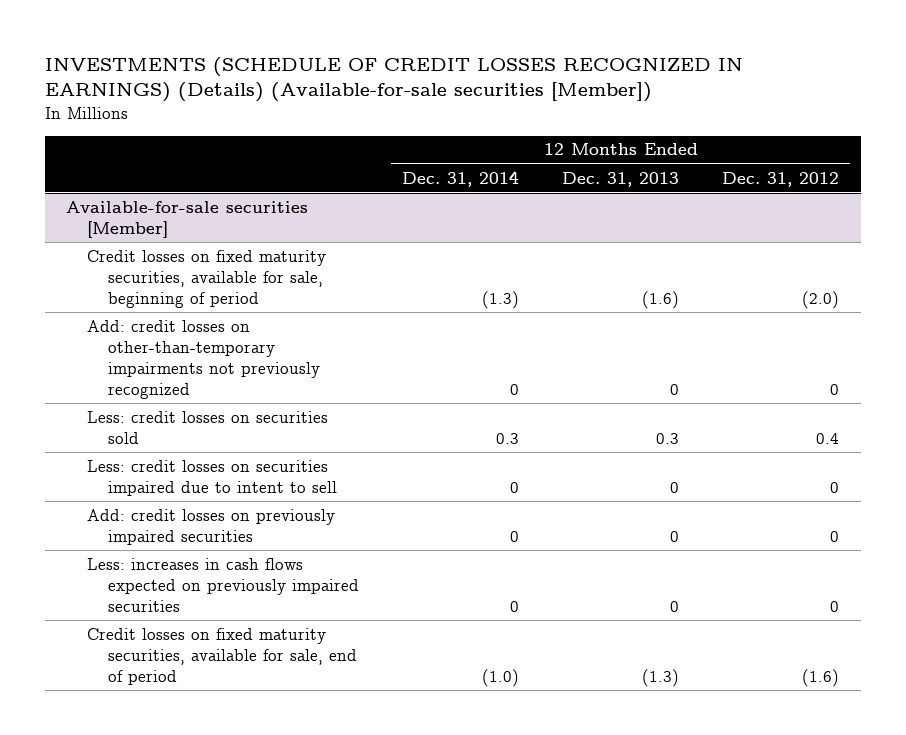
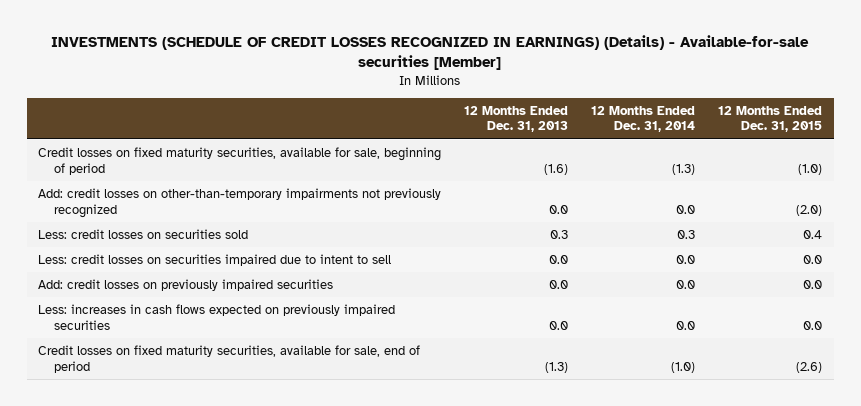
[44,56,743,103] INVESTMENTS (SCHEDULE OF CREDIT LOSSES RECOGNIZED IN EARNINGS) (Details) (Available-for-sale securities [Member]) -> [51,35,810,71] INVESTMENTS (SCHEDULE OF CREDIT LOSSES RECOGNIZED IN EARNINGS) (Details) - Available-for-sale securities [Member]
[722,171,840,187] Dec. 31, 2012 -> none
none -> [718,105,823,133] 12 Months Ended Dec. 31, 2015
[66,200,309,238] Available-for-sale securities [Member] -> none
[509,383,519,395] 0 -> [676,204,696,214] 0.0
[670,383,680,395] 0 -> [549,204,569,214] 0.0
[509,481,519,493] 0 -> [676,255,696,265] 0.0
[670,481,680,493] 0 -> [549,255,569,265] 0.0
[509,530,519,542] 0 -> [676,280,696,290] 0.0
[670,530,680,542] 0 -> [549,280,569,290] 0.0
[509,600,519,612] 0 -> [676,320,696,330] 0.0
[670,600,680,612] 0 -> [549,320,569,330] 0.0

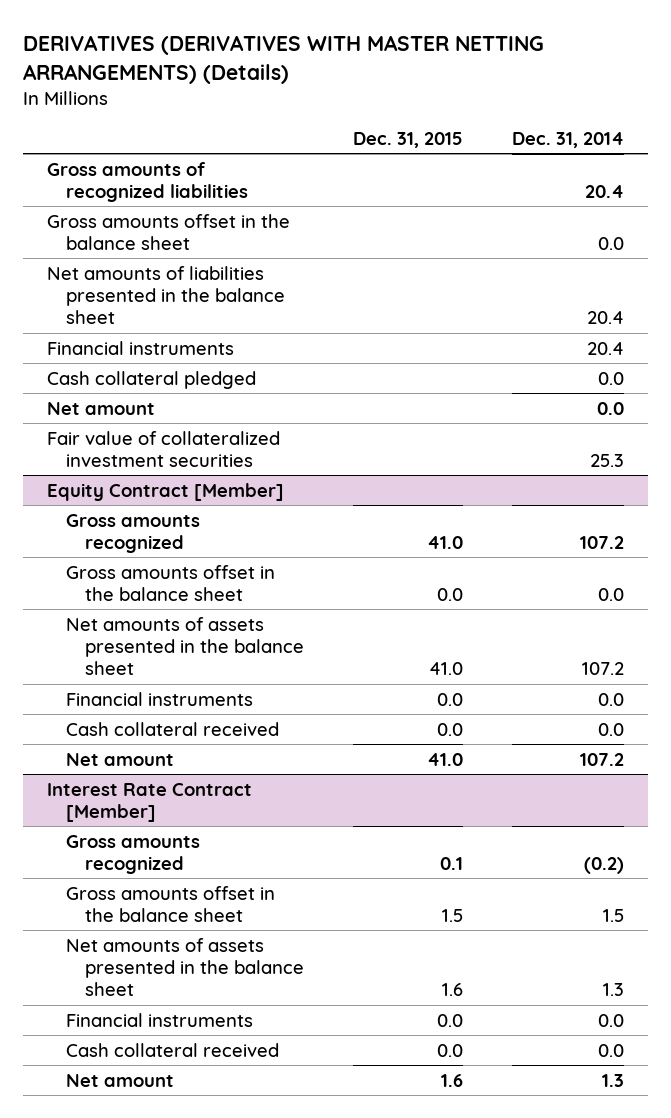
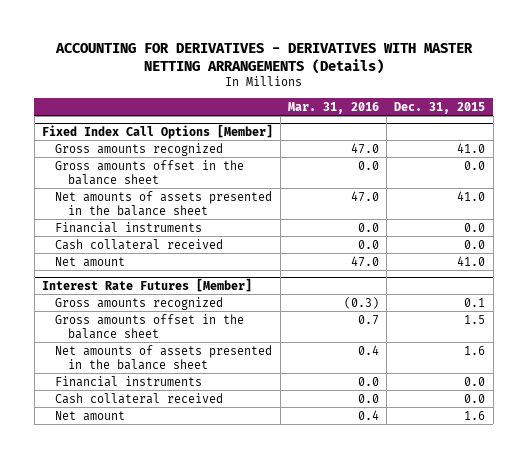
[22,35,544,84] DERIVATIVES (DERIVATIVES WITH MASTER NETTING ARRANGEMENTS) (Details) -> [54,42,473,74] ACCOUNTING FOR DERIVATIVES - DERIVATIVES WITH MASTER NETTING ARRANGEMENTS (Details)
[511,131,624,148] Dec. 31, 2014 -> none
none -> [288,101,380,114] Mar. 31, 2016
[47,161,248,202] Gross amounts of recognized liabilities -> none
[47,213,291,250] Gross amounts offset in the balance sheet -> none
[47,265,285,324] Net amounts of liabilities presented in the balance sheet -> none
[47,340,235,355] Financial instruments -> none
[47,370,257,389] Cash collateral pledged -> none
[47,401,156,415] Net amount -> none
[47,430,281,467] Fair value of collateralized investment securities -> none
[47,482,285,501] Equity Contract [Member] -> [42,123,274,139] Fixed Index Call Options [Member]
[47,782,253,822] Interest Rate Contract [Member] -> [42,277,253,292] Interest Rate Futures [Member]

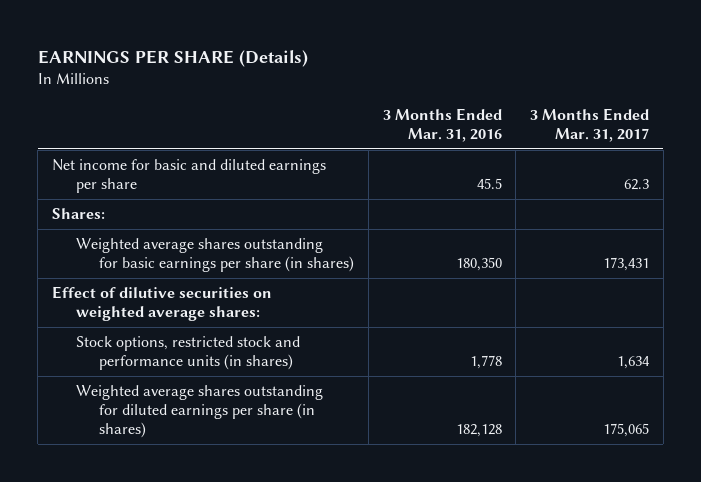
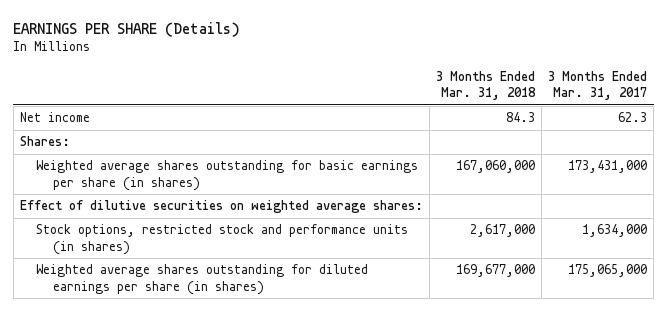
[382,107,502,142] 3 Months Ended Mar. 31, 2016 -> none
none -> [435,70,536,101] 3 Months Ended Mar. 31, 2018
[52,159,327,194] Net income for basic and diluted earnings per share -> [19,112,90,123] Net income
[603,257,650,272] 173,431 -> [568,160,648,174] 173,431,000
[617,356,651,370] 1,634 -> [582,224,648,238] 1,634,000
[603,423,650,438] 175,065 -> [568,264,648,278] 175,065,000

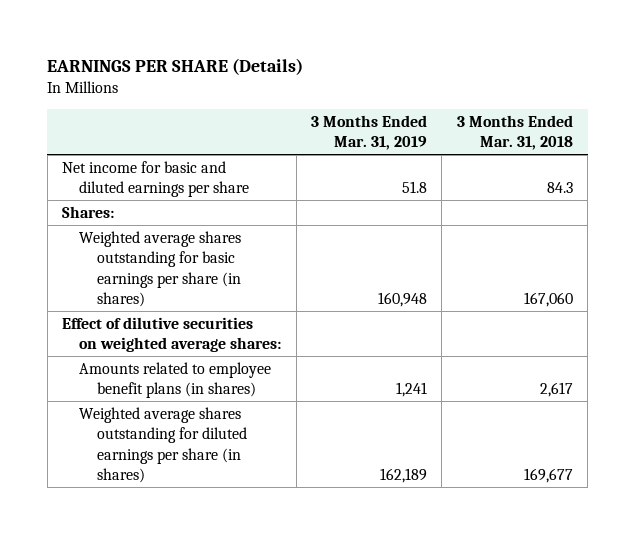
[548,70,648,101] 3 Months Ended Mar. 31, 2017 -> none
none -> [311,114,428,151] 3 Months Ended Mar. 31, 2019
[19,112,90,123] Net income -> [62,160,250,198] Net income for basic and diluted earnings per share
[455,160,535,174] 167,060,000 -> [523,292,573,308] 167,060
[36,224,409,255] Stock options, restricted stock and performance units (in shares) -> none
none -> [79,361,272,399] Amounts related to employee benefit plans (in shares)
[455,264,535,278] 169,677,000 -> [523,468,573,484] 169,677

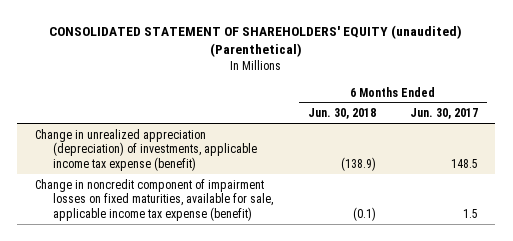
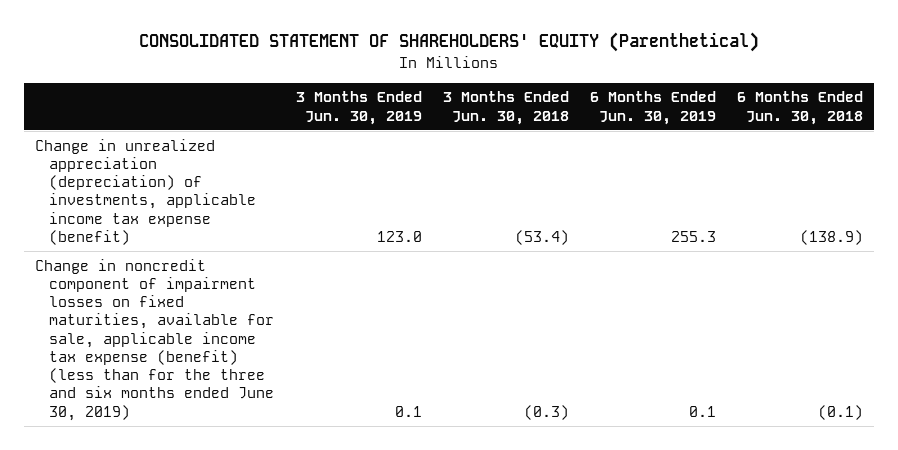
[49,24,463,58] CONSOLIDATED STATEMENT OF SHAREHOLDERS' EQUITY (unaudited) (Parenthetical) -> [138,32,759,53] CONSOLIDATED STATEMENT OF SHAREHOLDERS' EQUITY (Parenthetical)
[410,108,479,120] Jun. 30, 2017 -> none
none -> [295,91,422,125] 3 Months Ended Jun. 30, 2019
none -> [442,91,569,125] 3 Months Ended Jun. 30, 2018
none -> [589,91,716,125] 6 Months Ended Jun. 30, 2019
[34,178,274,222] Change in noncredit component of impairment losses on fixed maturities, available for sale, applicable income tax expense (benefit) -> [34,258,275,421] Change in noncredit component of impairment losses on fixed maturities, available for sale, applicable income tax expense (benefit) (less than for the three and six months ended June 30, 2019)

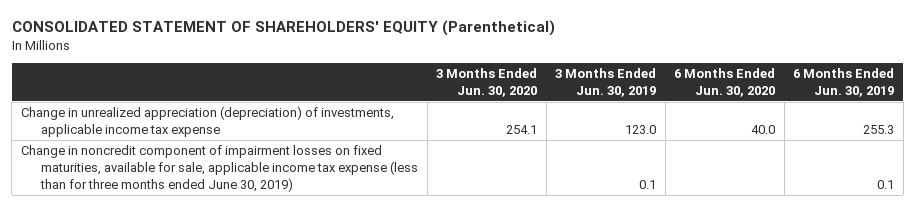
[442,91,569,125] 3 Months Ended Jun. 30, 2018 -> none
[736,91,863,125] 6 Months Ended Jun. 30, 2018 -> none
none -> [436,67,538,97] 3 Months Ended Jun. 30, 2020
none -> [674,67,776,97] 6 Months Ended Jun. 30, 2020
[34,138,257,245] Change in unrealized appreciation (depreciation) of investments, applicable income tax expense (benefit) -> [20,106,394,137] Change in unrealized appreciation (depreciation) of investments, applicable income tax expense
[34,258,275,421] Change in noncredit component of impairment losses on fixed maturities, available for sale, applicable income tax expense (benefit) (less than for the three and six months ended June 30, 2019) -> [20,145,419,192] Change in noncredit component of impairment losses on fixed maturities, available for sale, applicable income tax expense (less than for three months ended June 30, 2019)

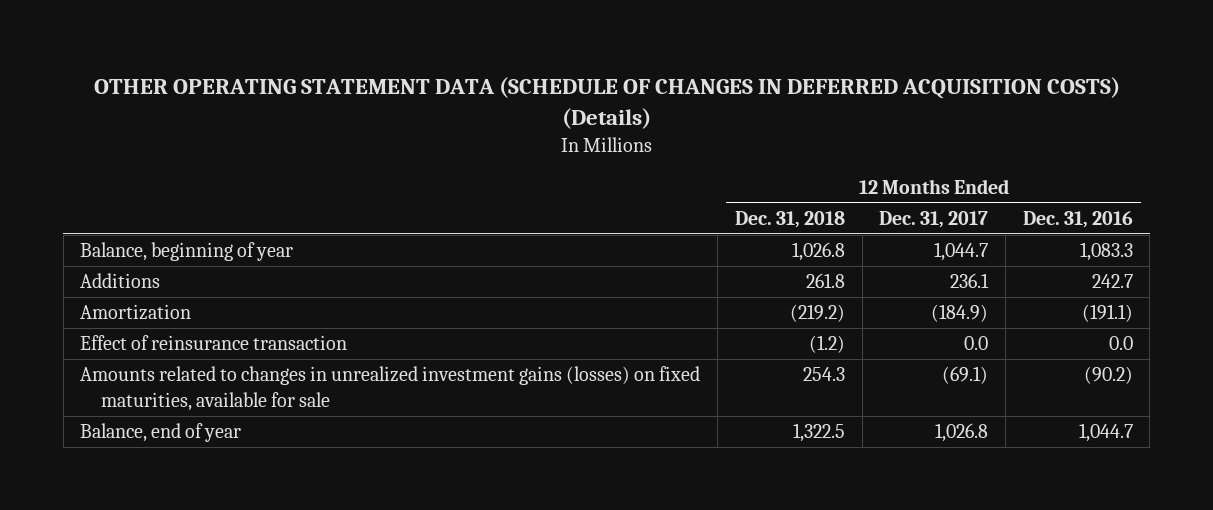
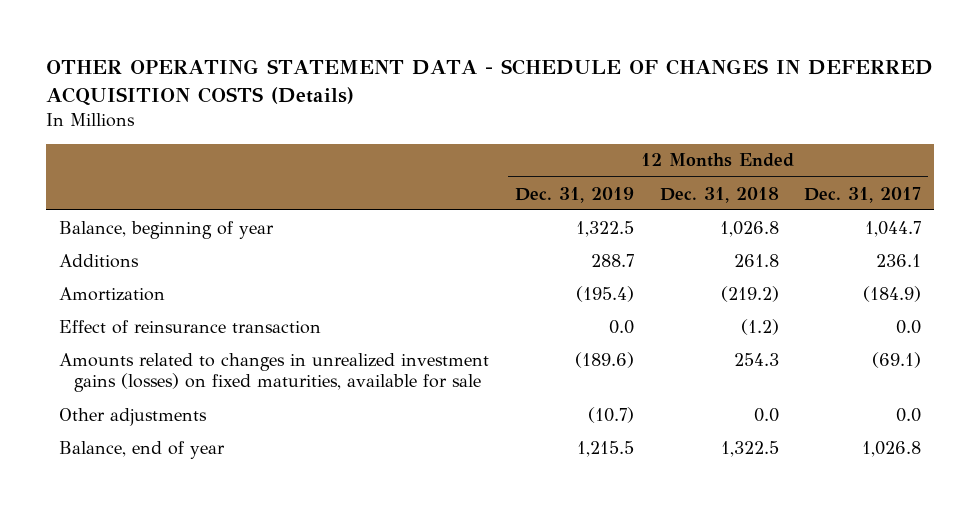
[93,77,1120,130] OTHER OPERATING STATEMENT DATA (SCHEDULE OF CHANGES IN DEFERRED ACQUISITION COSTS) (Details) -> [46,58,934,106] OTHER OPERATING STATEMENT DATA - SCHEDULE OF CHANGES IN DEFERRED ACQUISITION COSTS (Details)
[1022,210,1133,228] Dec. 31, 2016 -> none
none -> [514,186,634,203] Dec. 31, 2019
none -> [58,407,207,426] Other adjustments

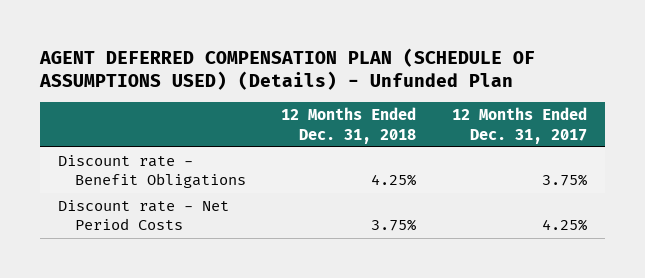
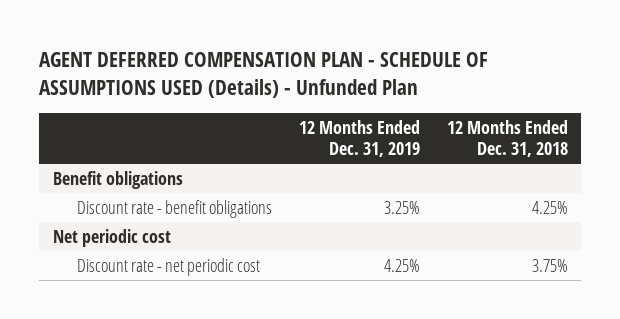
[39,47,536,91] AGENT DEFERRED COMPENSATION PLAN (SCHEDULE OF ASSUMPTIONS USED) (Details) - Unfunded Plan -> [38,52,488,99] AGENT DEFERRED COMPENSATION PLAN - SCHEDULE OF ASSUMPTIONS USED (Details) - Unfunded Plan
[452,106,588,144] 12 Months Ended Dec. 31, 2017 -> none
none -> [298,120,420,158] 12 Months Ended Dec. 31, 2019
none -> [52,170,183,189] Benefit obligations
[57,154,246,189] Discount rate - Benefit Obligations -> [76,199,272,218] Discount rate - benefit obligations
none -> [52,228,171,247] Net periodic cost
[57,199,229,231] Discount rate - Net Period Costs -> [76,257,260,276] Discount rate - net periodic cost

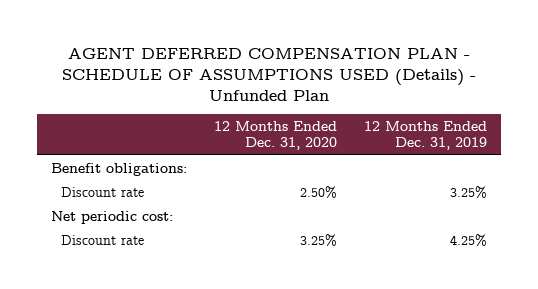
[446,120,568,158] 12 Months Ended Dec. 31, 2018 -> none
none -> [214,121,338,151] 12 Months Ended Dec. 31, 2020
[52,170,183,189] Benefit obligations -> [50,162,187,176] Benefit obligations:
[76,199,272,218] Discount rate - benefit obligations -> [60,186,144,197] Discount rate
[52,228,171,247] Net periodic cost -> [50,210,173,224] Net periodic cost:
[76,257,260,276] Discount rate - net periodic cost -> [60,234,144,245] Discount rate

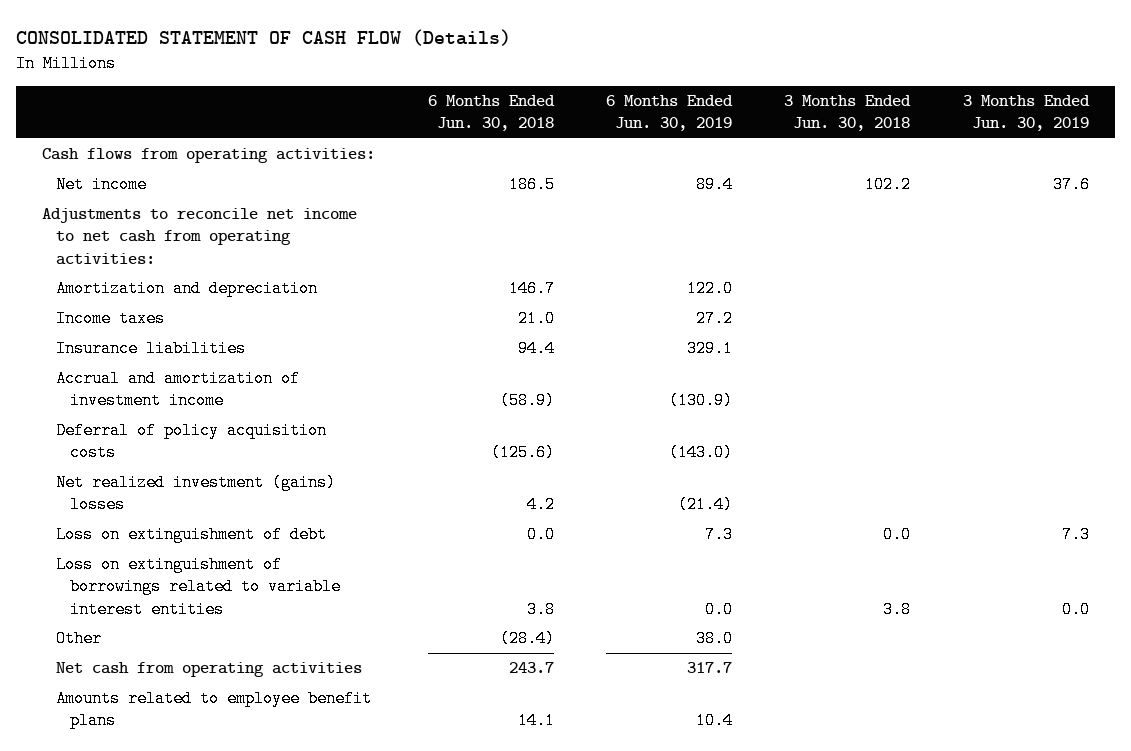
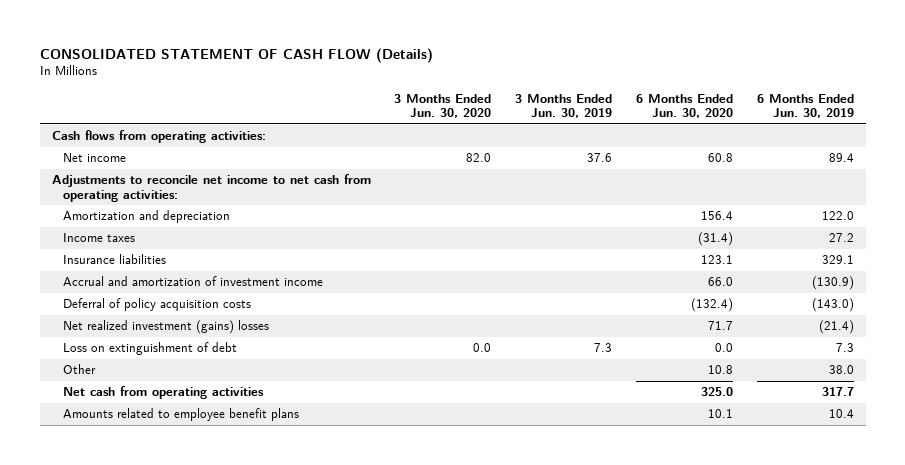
[427,94,555,132] 6 Months Ended Jun. 30, 2018 -> none
[784,94,912,132] 3 Months Ended Jun. 30, 2018 -> none
none -> [394,93,492,118] 3 Months Ended Jun. 30, 2020
none -> [636,93,734,118] 6 Months Ended Jun. 30, 2020
[55,556,341,618] Loss on extinguishment of borrowings related to variable interest entities -> none

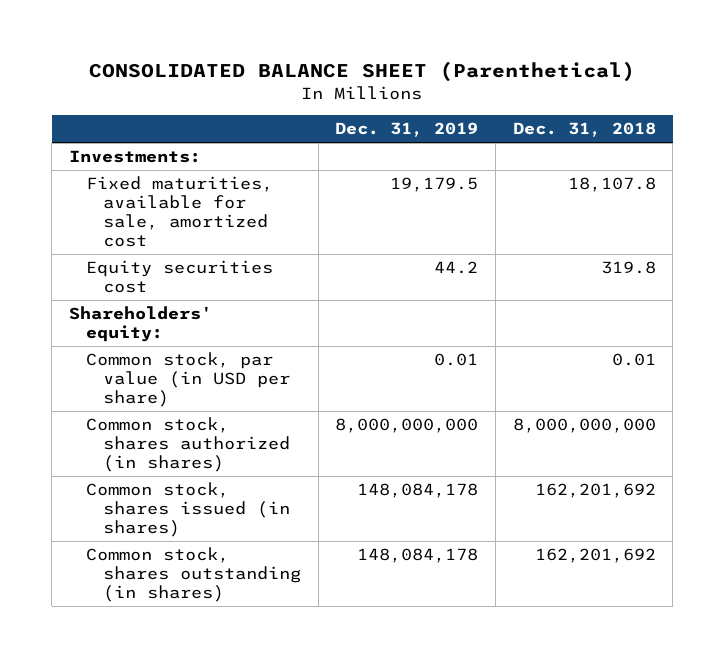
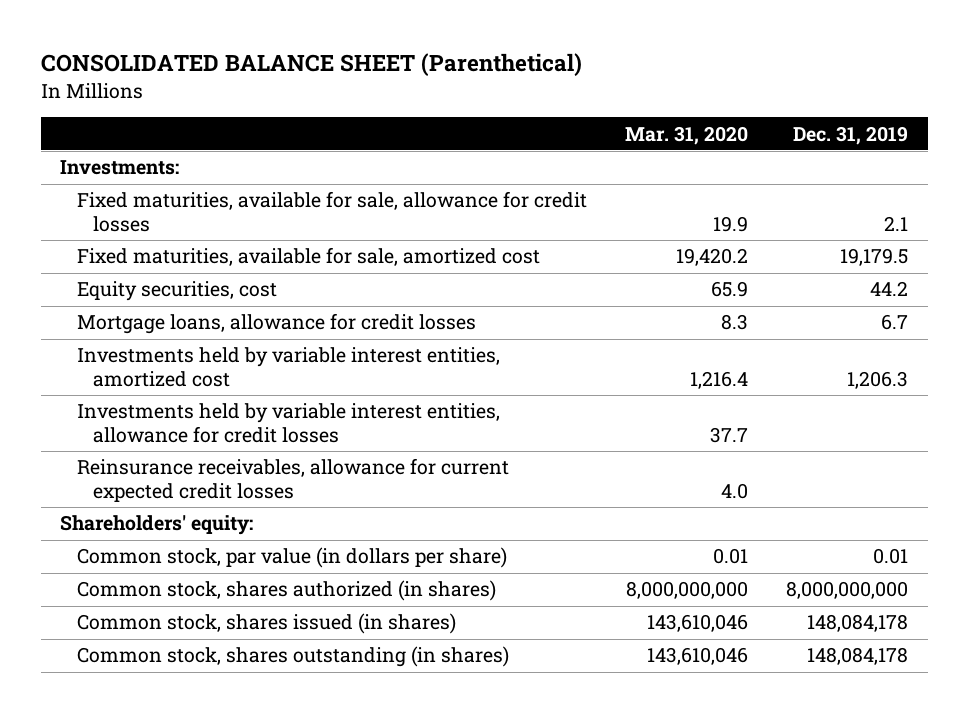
[512,122,656,138] Dec. 31, 2018 -> none
none -> [625,125,749,145] Mar. 31, 2020
none -> [76,191,587,232] Fixed maturities, available for sale, allowance for credit losses
[86,260,274,294] Equity securities cost -> [76,281,277,302] Equity securities, cost
none -> [76,313,476,335] Mortgage loans, allowance for credit losses
none -> [76,347,500,387] Investments held by variable interest entities, amortized cost
none -> [76,403,500,443] Investments held by variable interest entities, allowance for credit losses
none -> [76,458,509,502] Reinsurance receivables, allowance for current expected credit losses
[86,352,291,407] Common stock, par value (in USD per share) -> [76,547,507,569] Common stock, par value (in dollars per share)

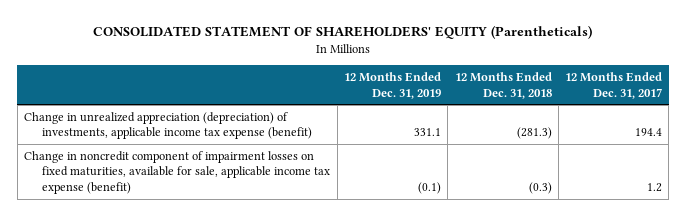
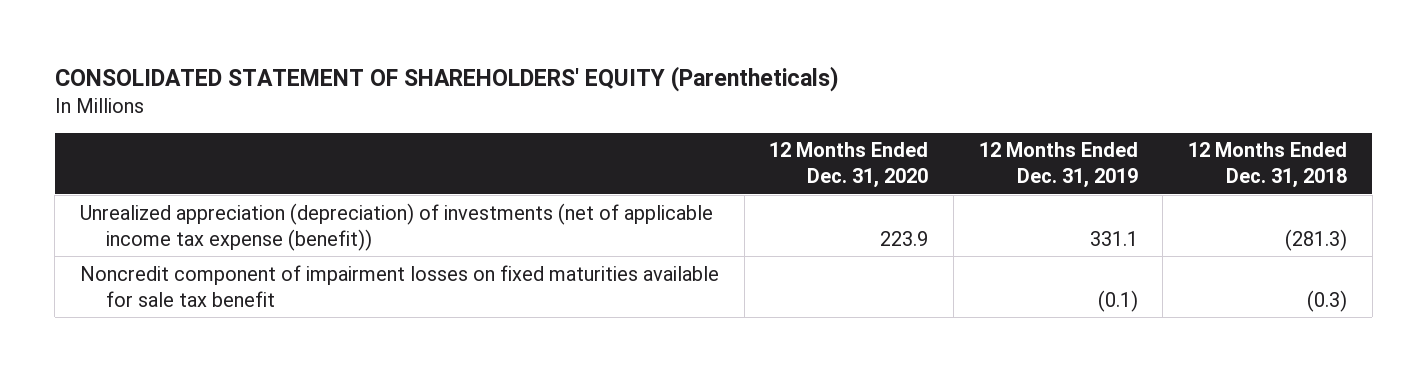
[565,72,663,99] 12 Months Ended Dec. 31, 2017 -> none
none -> [769,142,929,189] 12 Months Ended Dec. 31, 2020
[23,111,313,140] Change in unrealized appreciation (depreciation) of investments, applicable income tax expense (benefit) -> [79,202,713,251] Unrealized appreciation (depreciation) of investments (net of applicable income tax expense (benefit))
[23,150,331,194] Change in noncredit component of impairment losses on fixed maturities, available for sale, applicable income tax expense (benefit) -> [79,264,719,307] Noncredit component of impairment losses on fixed maturities available for sale tax benefit

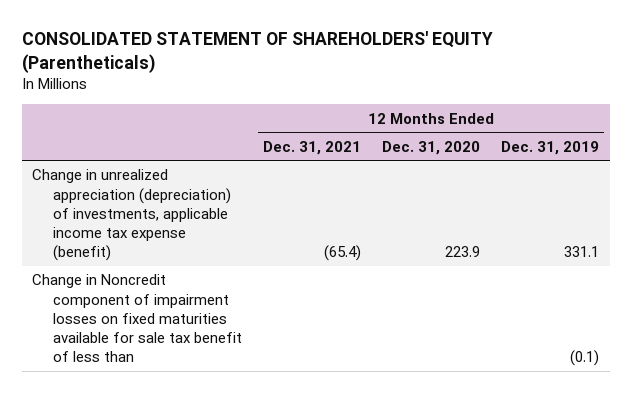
[1187,142,1347,189] 12 Months Ended Dec. 31, 2018 -> none
none -> [263,140,362,155] Dec. 31, 2021
[79,202,713,251] Unrealized appreciation (depreciation) of investments (net of applicable income tax expense (benefit)) -> [32,169,232,262] Change in unrealized appreciation (depreciation) of investments, applicable income tax expense (benefit)
[79,264,719,307] Noncredit component of impairment losses on fixed maturities available for sale tax benefit -> [32,274,243,363] Change in Noncredit component of impairment losses on fixed maturities available for sale tax benefit of less than

